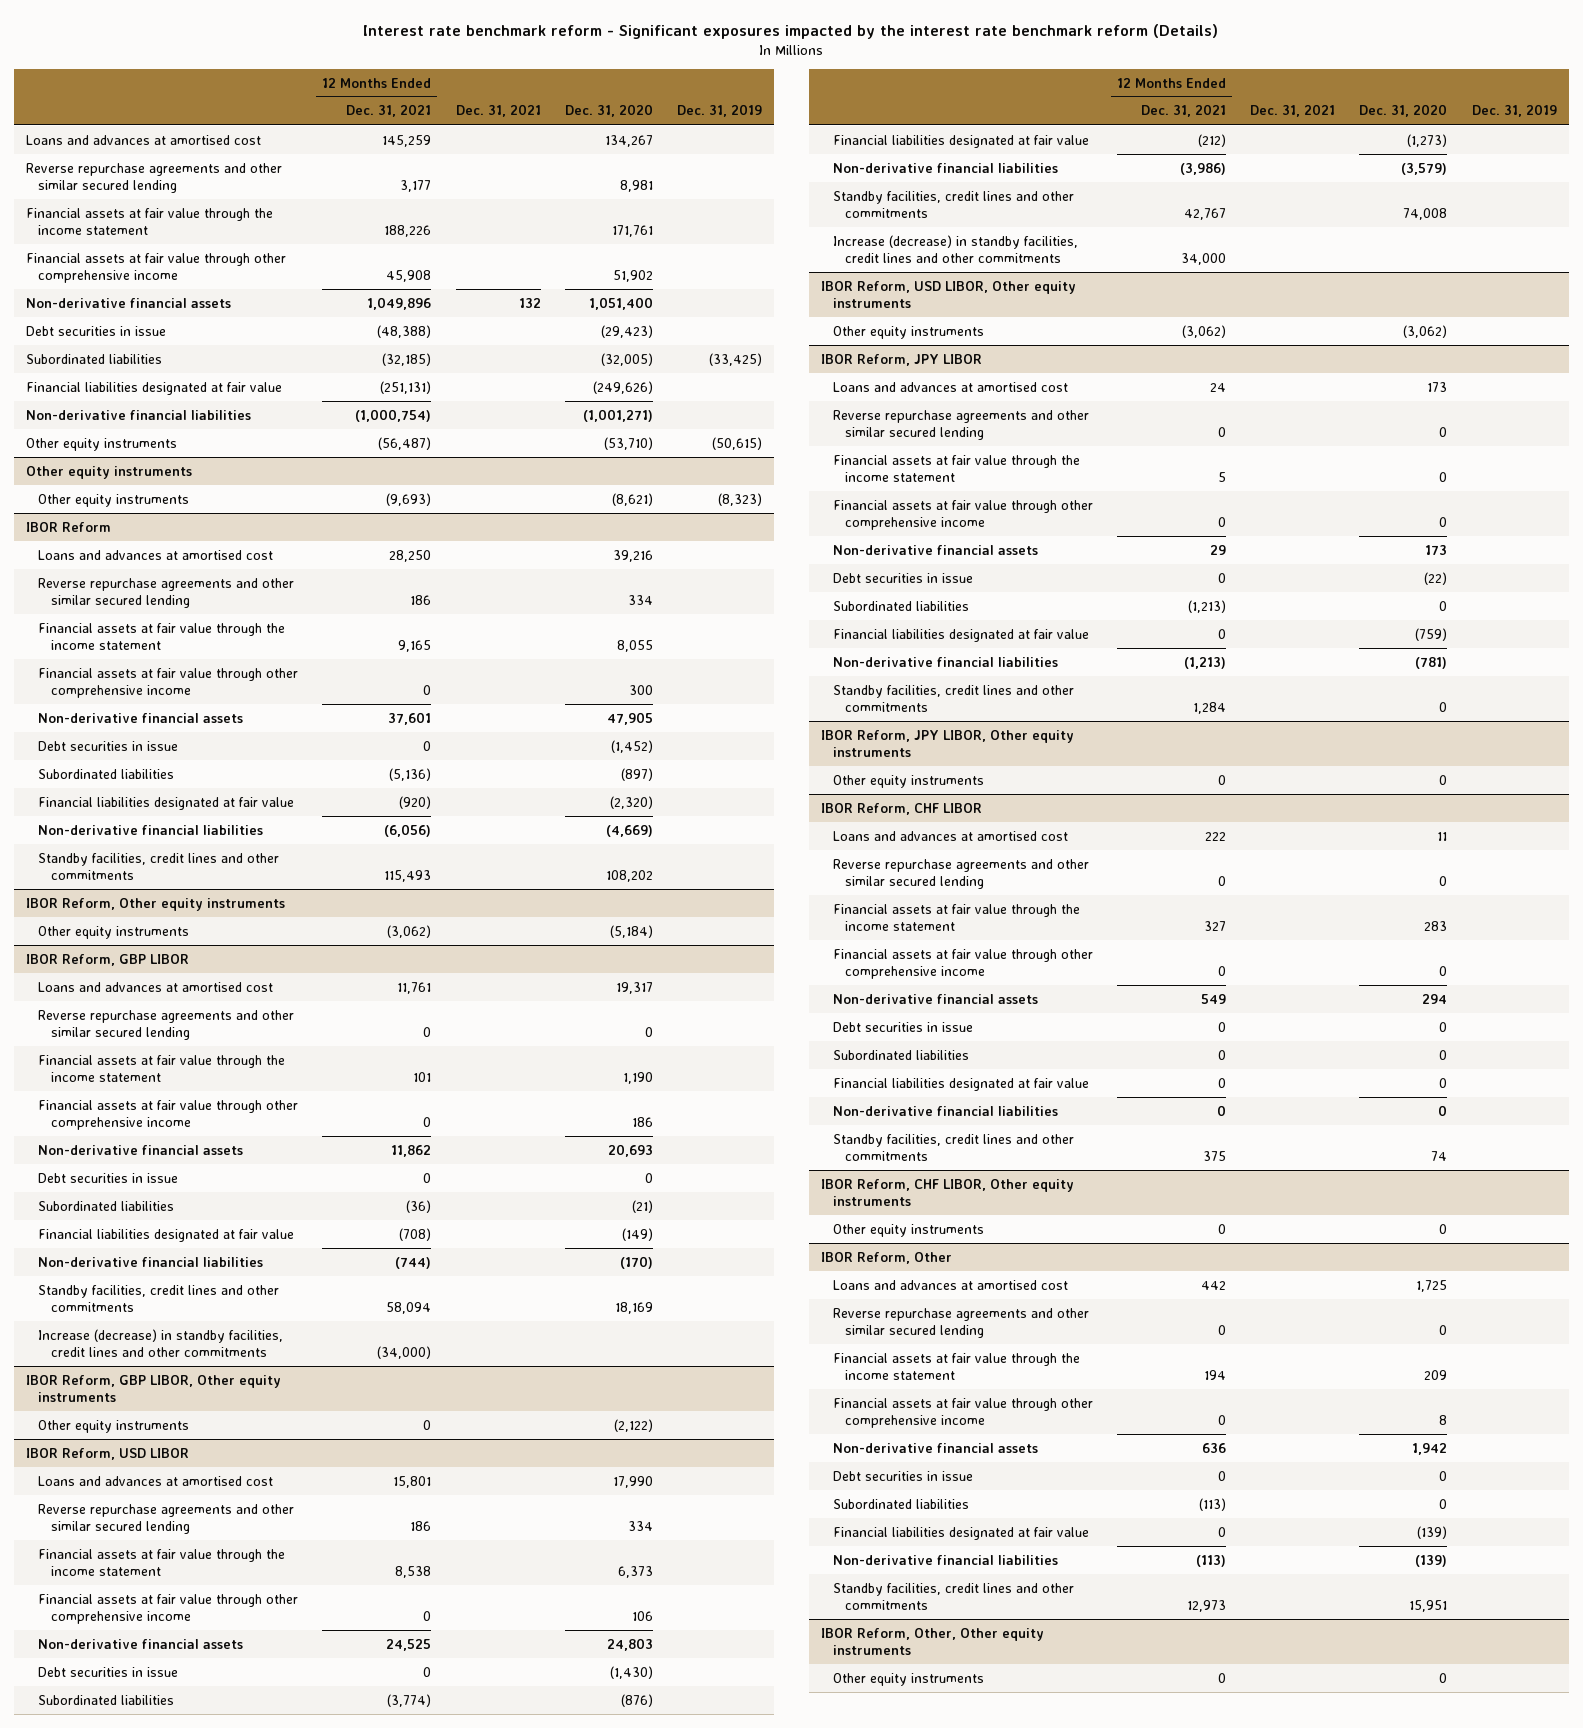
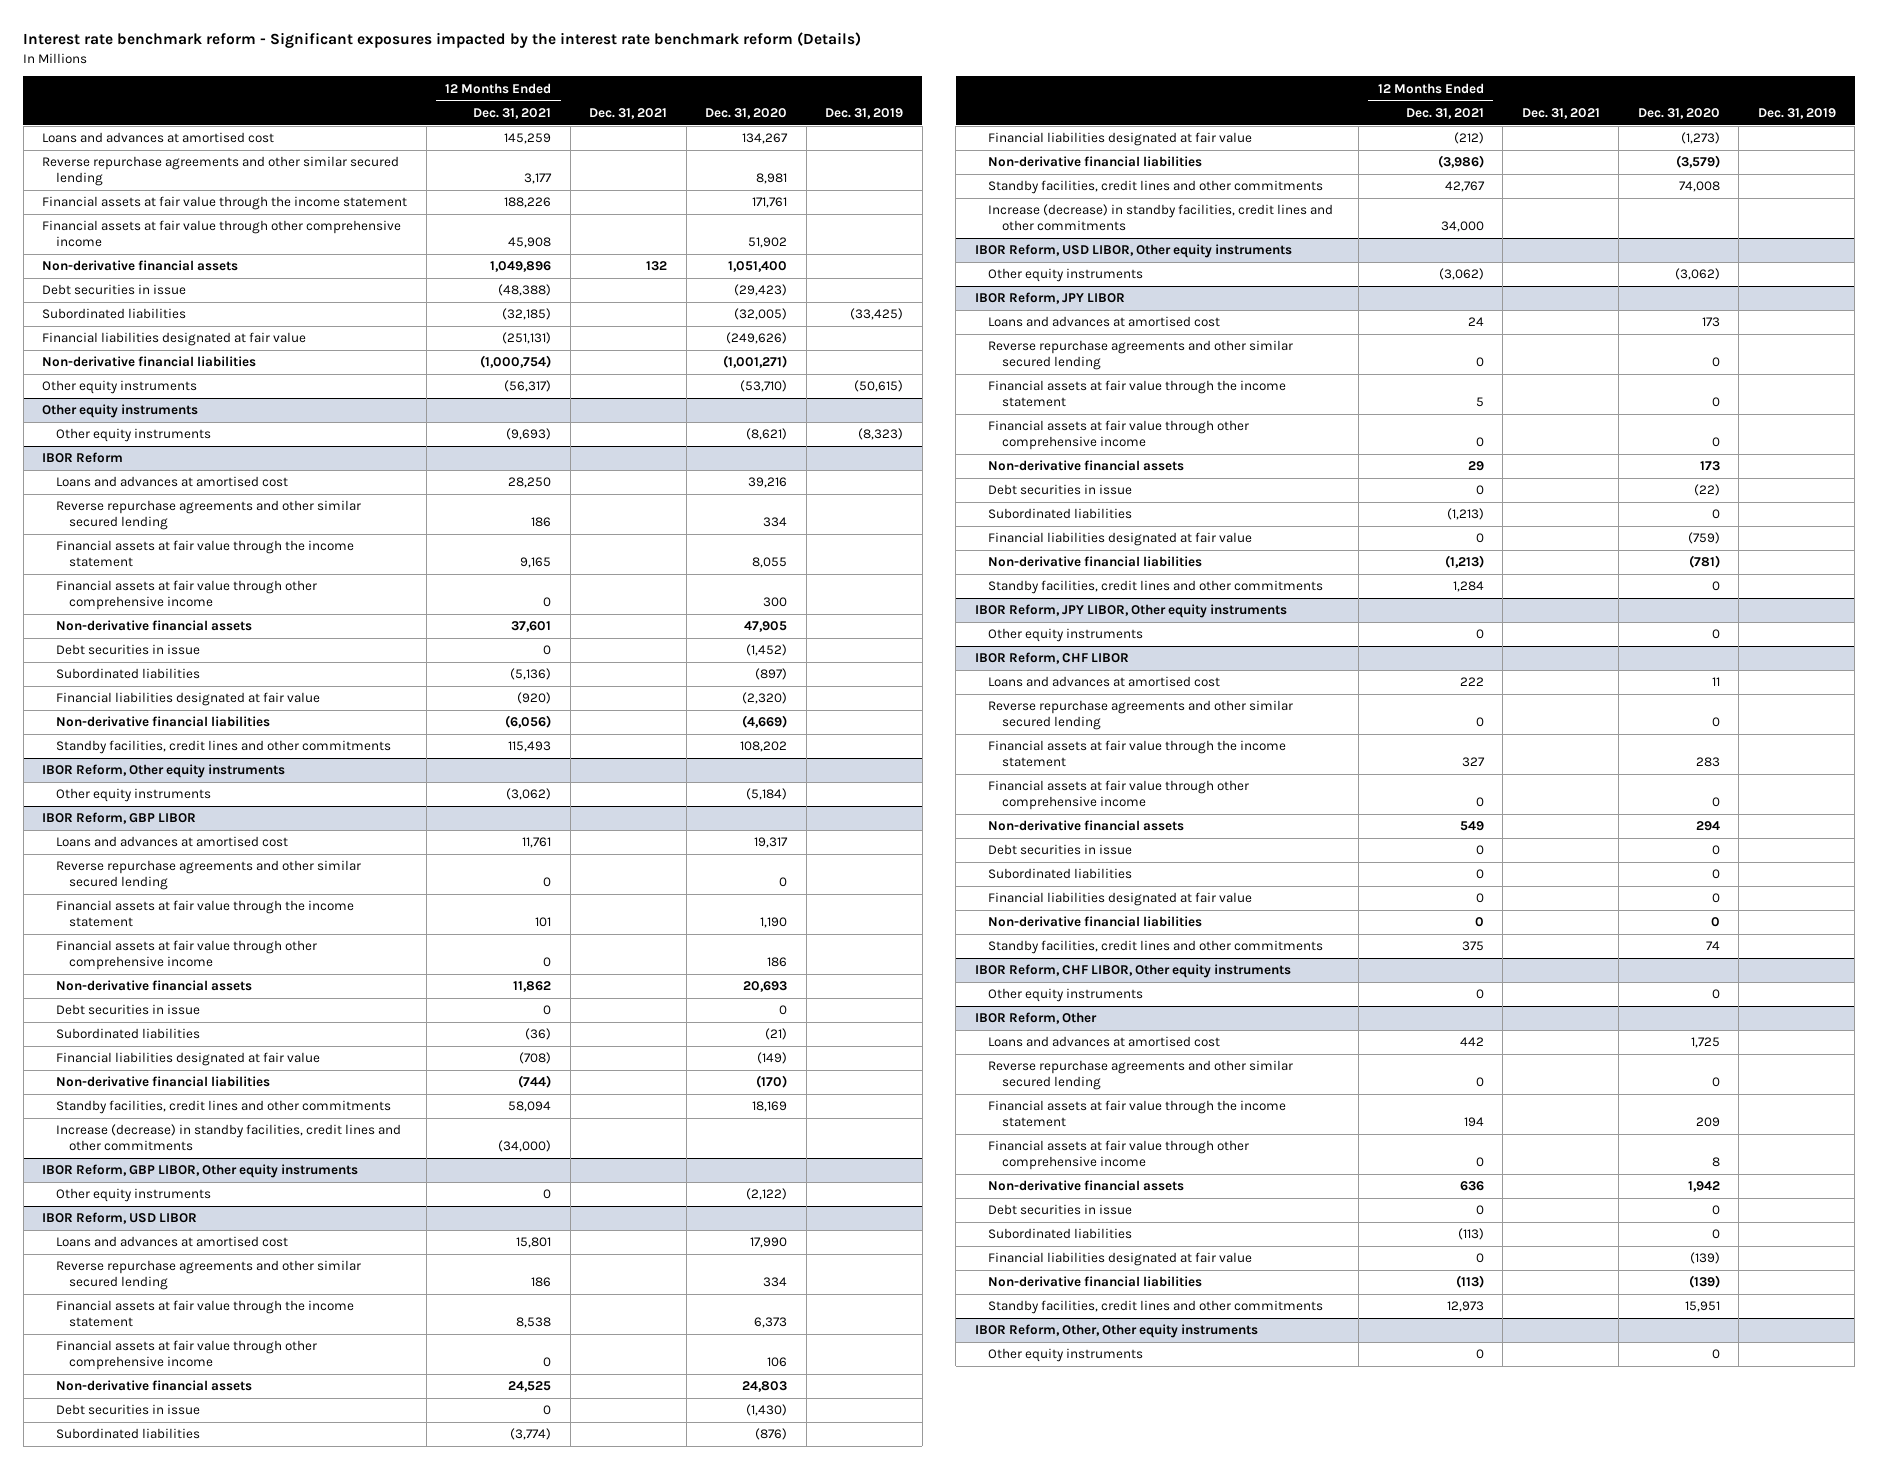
[378,436,432,450] (56,487) -> [504,380,552,393] (56,317)

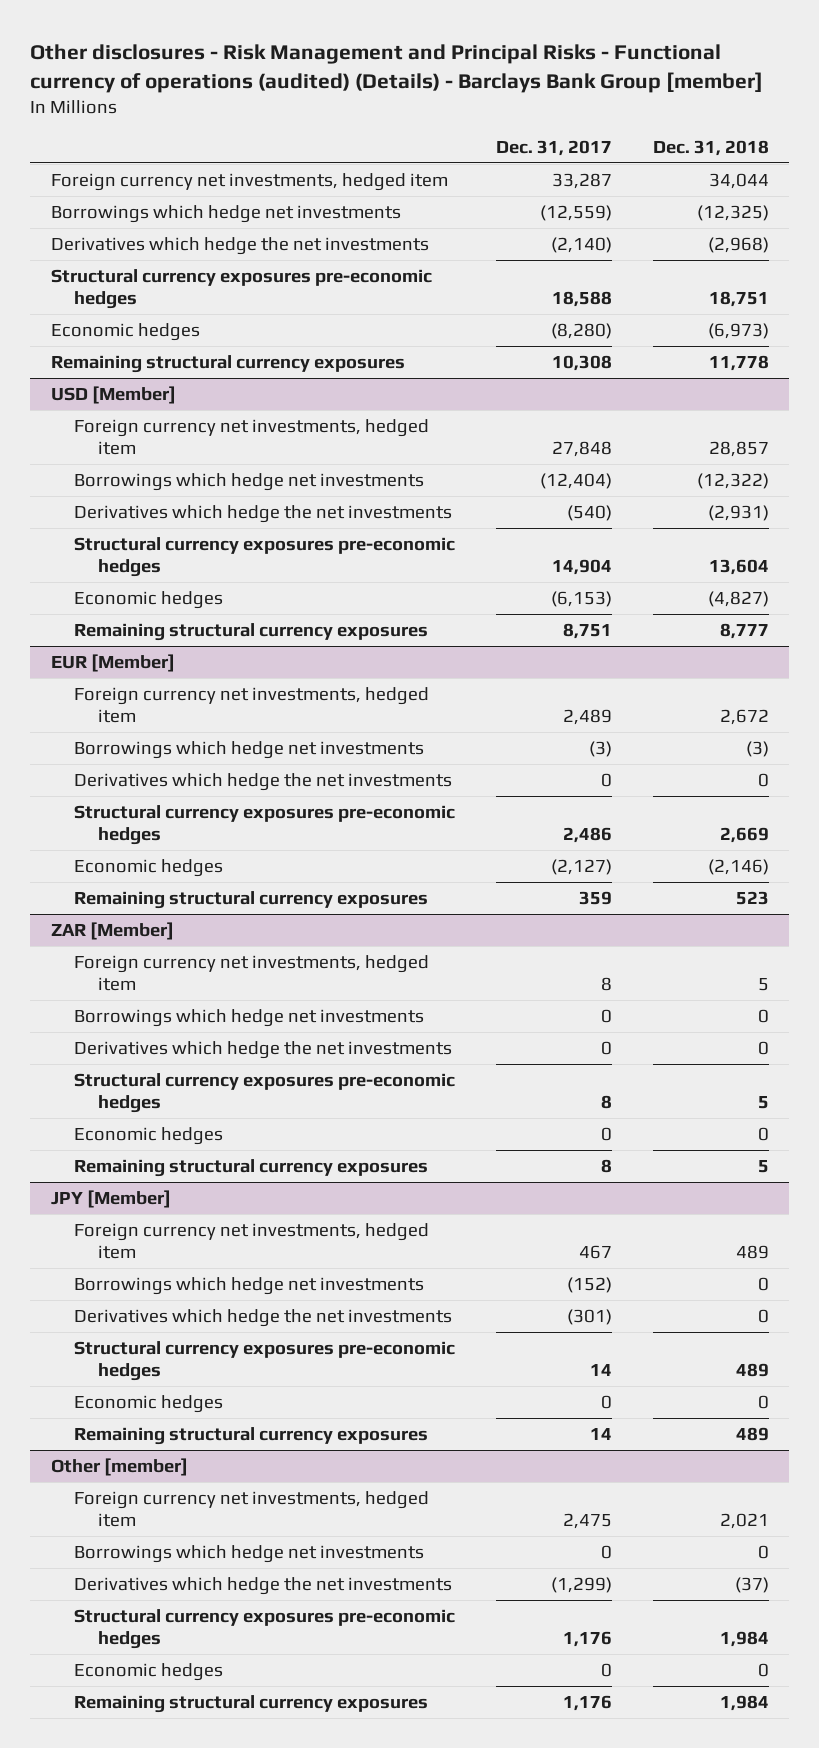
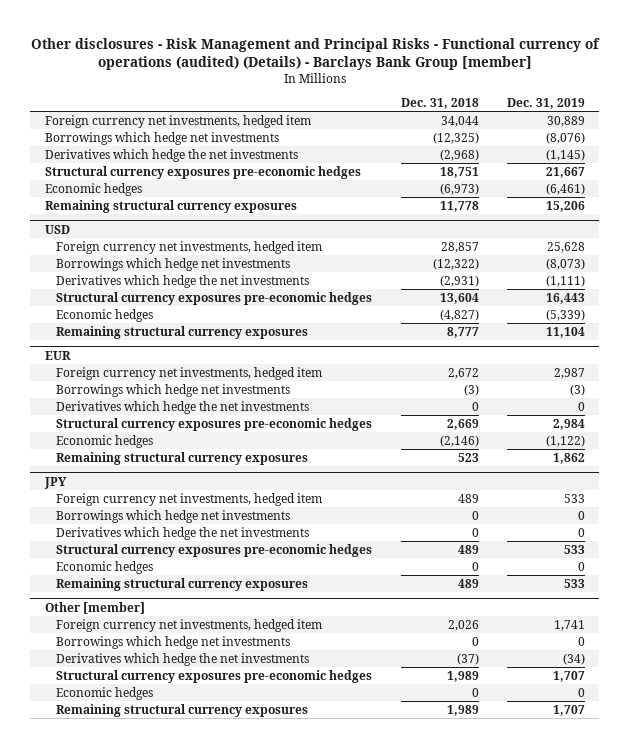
[495,140,612,157] Dec. 31, 2017 -> none
none -> [507,98,586,110] Dec. 31, 2019
[50,385,176,404] USD [Member] -> [44,224,70,234] USD
[50,653,175,672] EUR [Member] -> [44,350,71,360] EUR
[50,921,174,940] ZAR [Member] -> none
[74,954,430,992] Foreign currency net investments, hedged item -> none
[74,1008,425,1027] Borrowings which hedge net investments -> none
[74,1040,453,1059] Derivatives which hedge the net investments -> none
[74,1072,456,1114] Structural currency exposures pre-economic hedges -> none
[74,1126,224,1145] Economic hedges -> none
[74,1158,429,1177] Remaining structural currency exposures -> none
[50,1189,171,1208] JPY [Member] -> [43,476,67,489] JPY
[719,1513,769,1530] 2,021 -> [447,619,479,631] 2,026
[719,1631,769,1648] 1,984 -> [446,670,479,682] 1,989
[719,1694,769,1711] 1,984 -> [446,704,479,716] 1,989

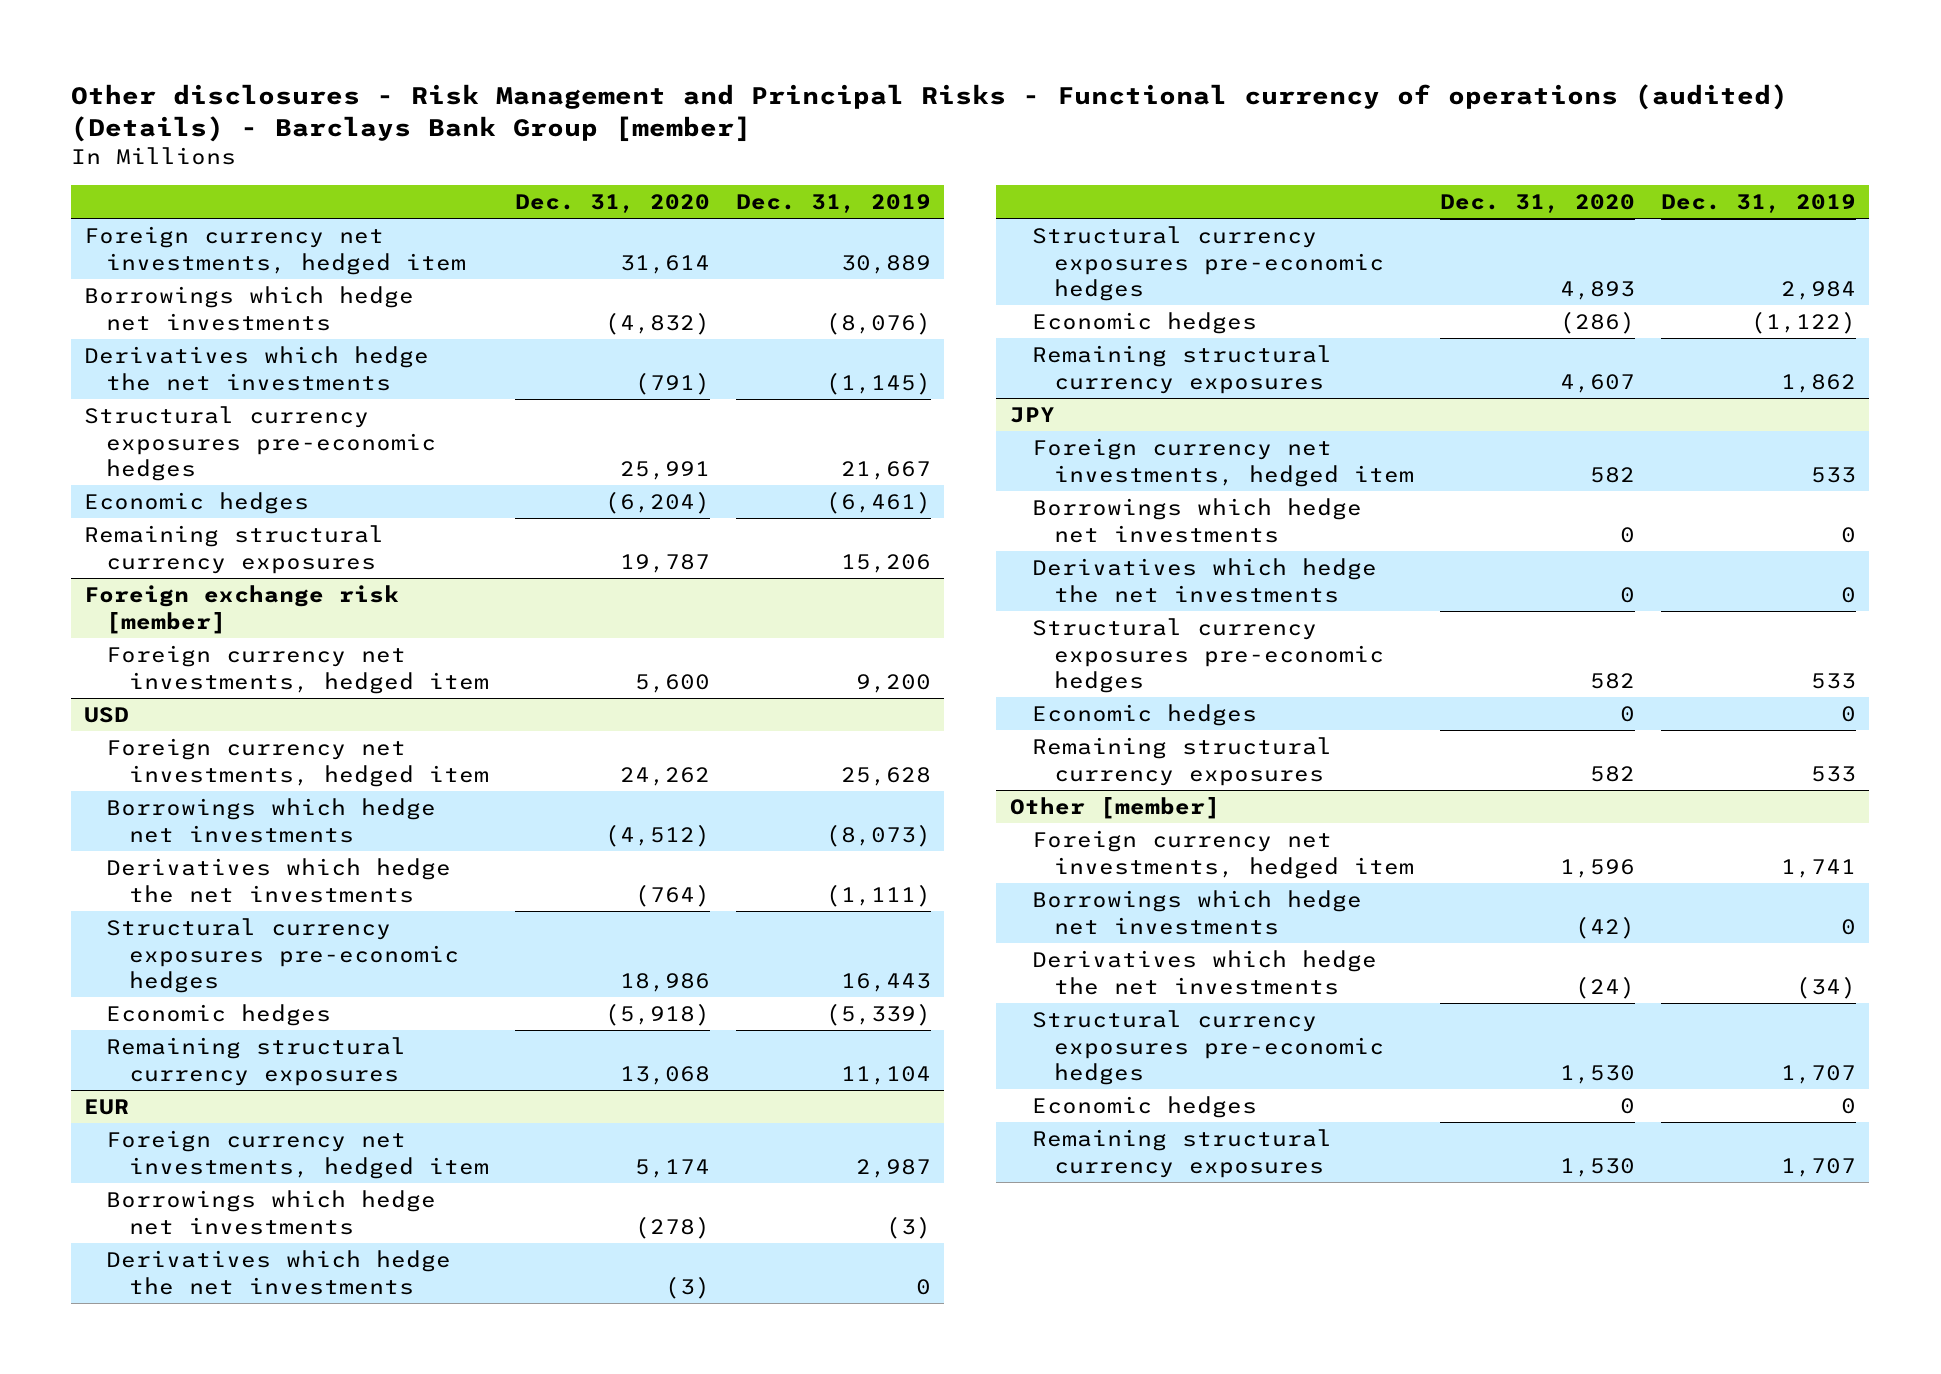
[400,98,479,110] Dec. 31, 2018 -> none
none -> [514,194,710,214] Dec. 31, 2020
none -> [84,584,400,634] Foreign exchange risk [member]
none -> [106,644,489,694] Foreign currency net investments, hedged item

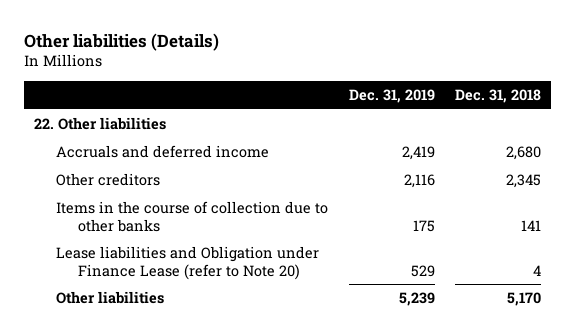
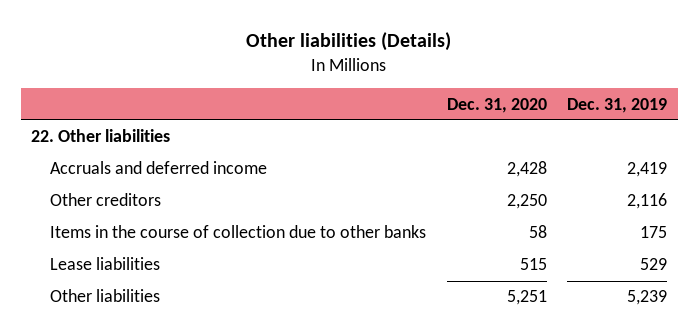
[455,89,542,104] Dec. 31, 2018 -> none
none -> [446,97,547,113] Dec. 31, 2020
[56,246,320,280] Lease liabilities and Obligation under Finance Lease (refer to Note 20) -> [49,257,160,271] Lease liabilities

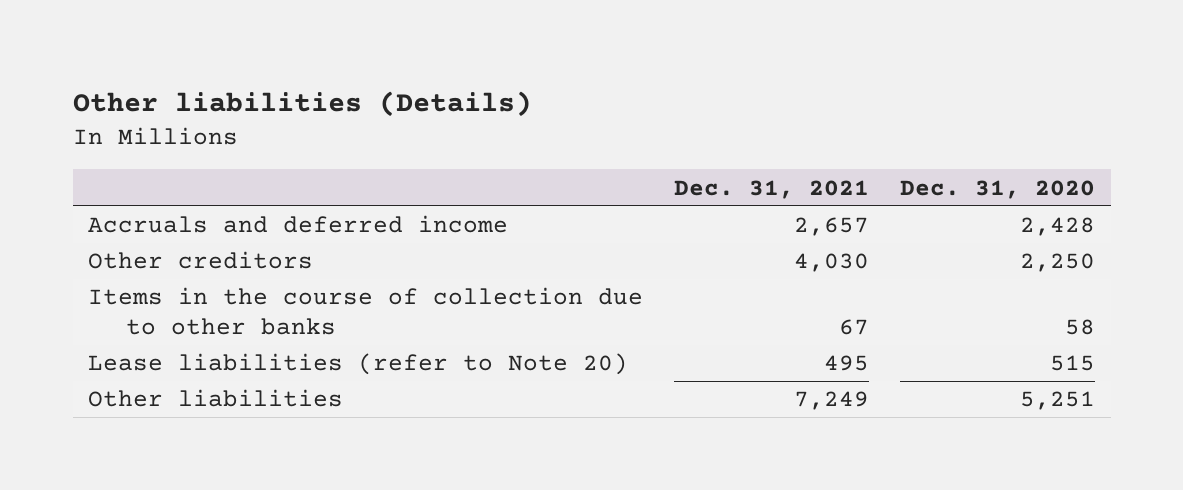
[567,97,668,113] Dec. 31, 2019 -> none
none -> [674,179,870,199] Dec. 31, 2021
[31,129,171,143] 22. Other liabilities -> none
[49,257,160,271] Lease liabilities -> [88,353,629,376] Lease liabilities (refer to Note 20)

